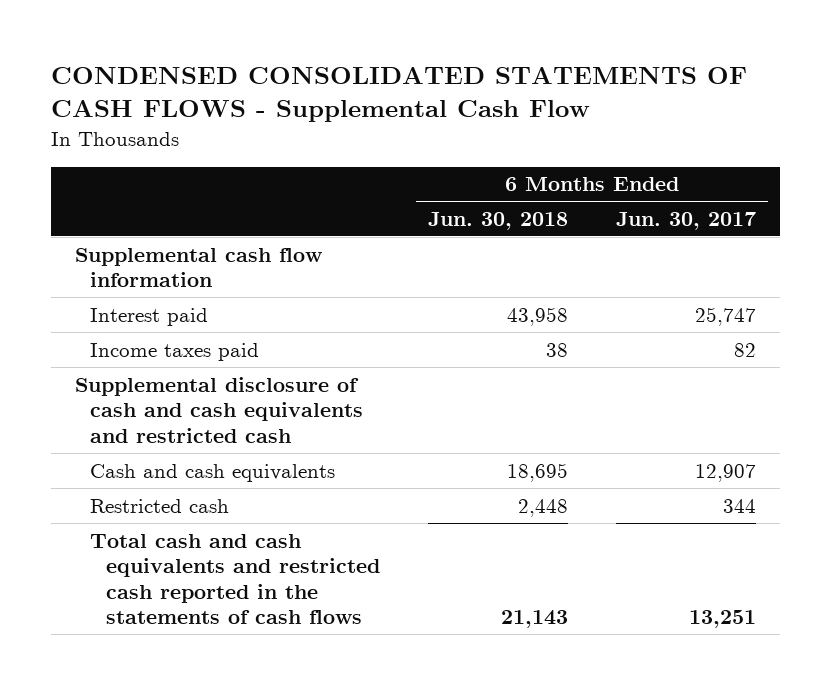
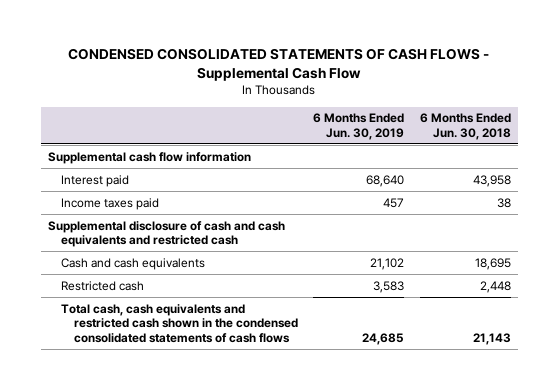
[615,211,756,230] Jun. 30, 2017 -> none
none -> [313,113,405,140] 6 Months Ended Jun. 30, 2019
[90,533,380,625] Total cash and cash equivalents and restricted cash reported in the statements of cash flows -> [61,303,299,344] Total cash, cash equivalents and restricted cash shown in the condensed consolidated statements of cash flows

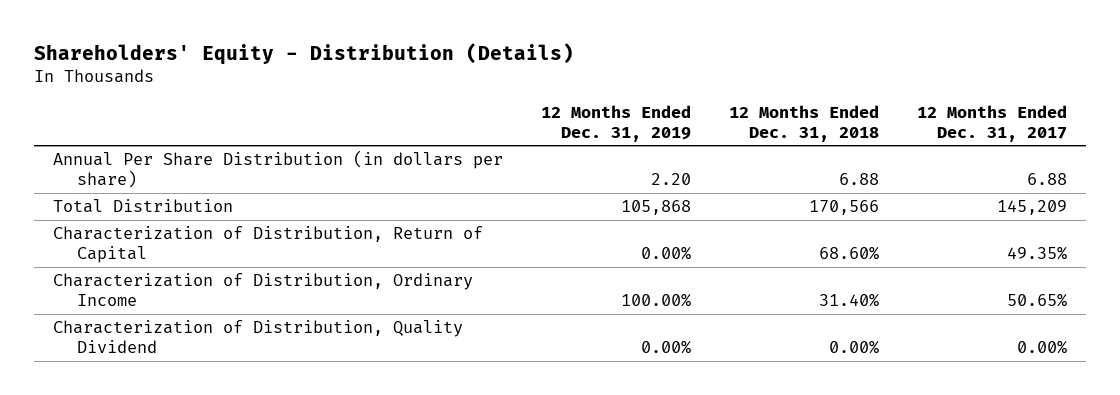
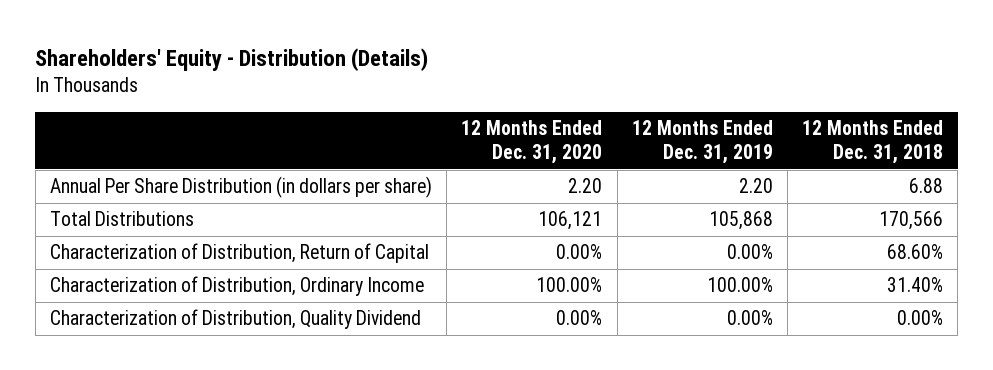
[916,104,1067,142] 12 Months Ended Dec. 31, 2017 -> none
none -> [461,120,603,165] 12 Months Ended Dec. 31, 2020
[53,199,234,214] Total Distribution -> [50,211,195,227] Total Distributions

